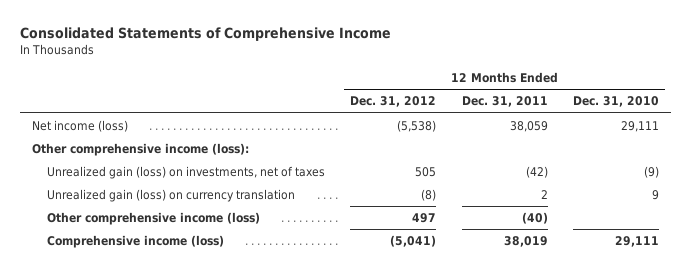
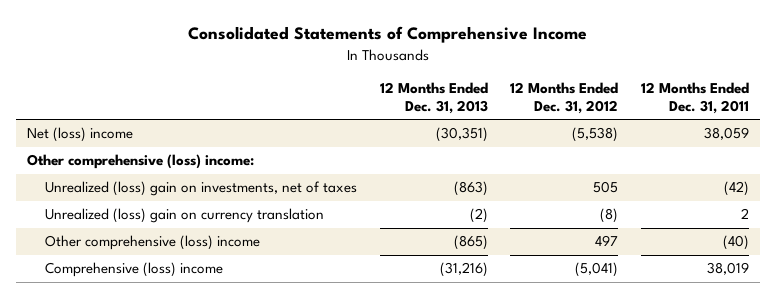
[572,96,659,108] Dec. 31, 2010 -> none
none -> [379,82,488,114] 12 Months Ended Dec. 31, 2013
[32,119,129,132] Net income (loss) -> [26,127,133,143] Net (loss) income
[32,142,250,156] Other comprehensive income (loss): -> [26,154,254,170] Other comprehensive (loss) income:
[47,165,326,179] Unrealized gain (loss) on investments, net of taxes -> [45,181,358,197] Unrealized (loss) gain on investments, net of taxes
[47,188,296,202] Unrealized gain (loss) on currency translation -> [45,208,325,224] Unrealized (loss) gain on currency translation
[47,211,261,225] Other comprehensive income (loss) -> [45,235,261,251] Other comprehensive (loss) income
[47,234,225,248] Comprehensive income (loss) -> [45,262,224,278] Comprehensive (loss) income

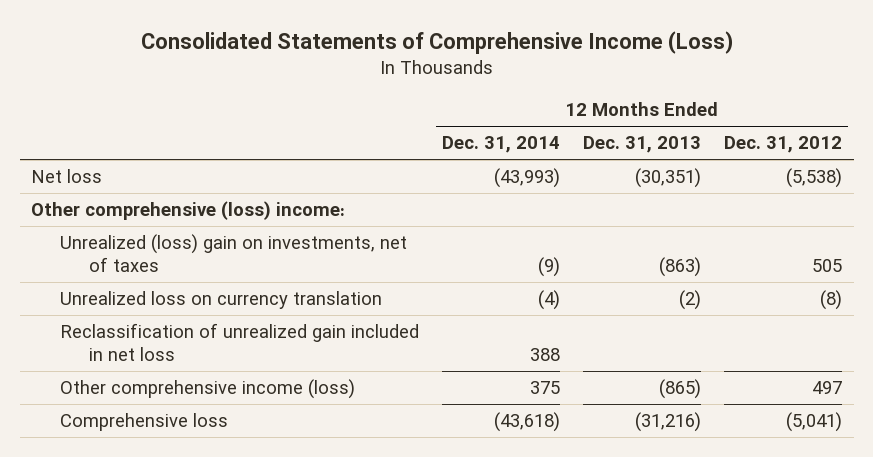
[187,26,587,44] Consolidated Statements of Comprehensive Income -> [140,30,733,54] Consolidated Statements of Comprehensive Income (Loss)
[640,82,749,114] 12 Months Ended Dec. 31, 2011 -> none
none -> [442,136,561,154] Dec. 31, 2014
[26,127,133,143] Net (loss) income -> [31,169,103,184] Net loss
[45,208,325,224] Unrealized (loss) gain on currency translation -> [60,291,383,310] Unrealized loss on currency translation
none -> [60,323,420,362] Reclassification of unrealized gain included in net loss
[45,235,261,251] Other comprehensive (loss) income -> [60,379,356,400] Other comprehensive income (loss)
[45,262,224,278] Comprehensive (loss) income -> [60,413,229,432] Comprehensive loss

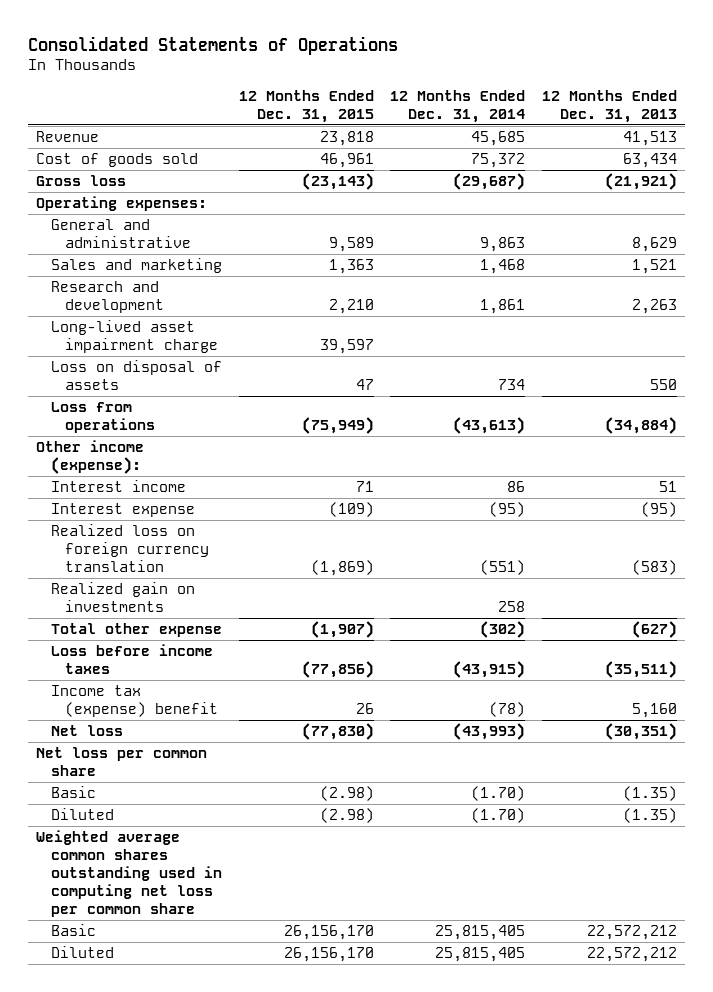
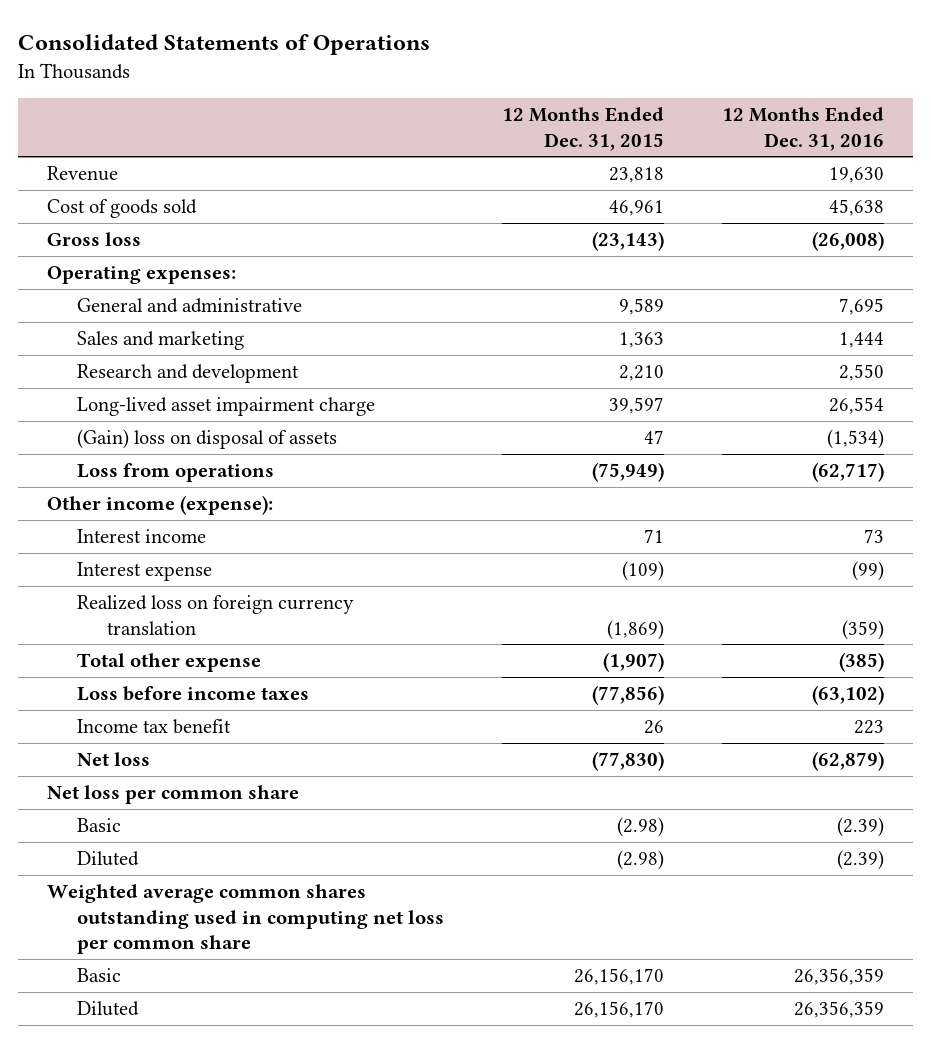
[390,90,526,124] 12 Months Ended Dec. 31, 2014 -> none
[541,90,677,124] 12 Months Ended Dec. 31, 2013 -> none
none -> [721,107,884,151] 12 Months Ended Dec. 31, 2016
[50,360,222,391] Loss on disposal of assets -> [76,428,337,449] (Gain) loss on disposal of assets
[50,582,195,613] Realized gain on investments -> none
[50,685,219,718] Income tax (expense) benefit -> [76,718,231,734] Income tax benefit

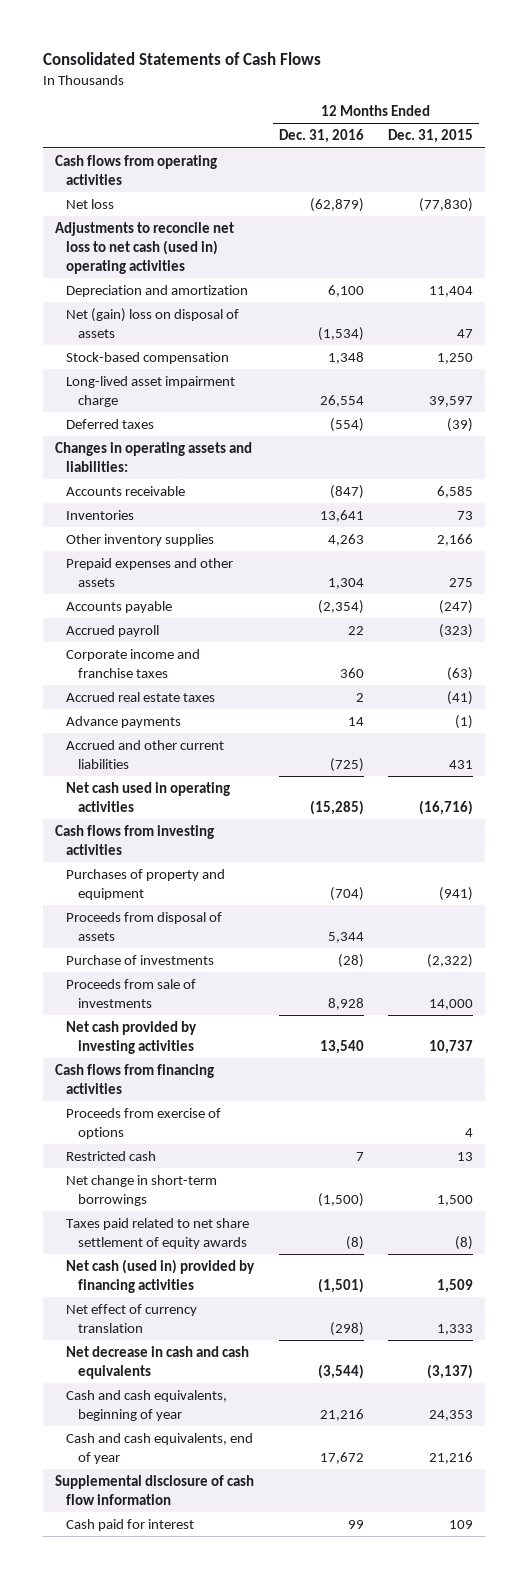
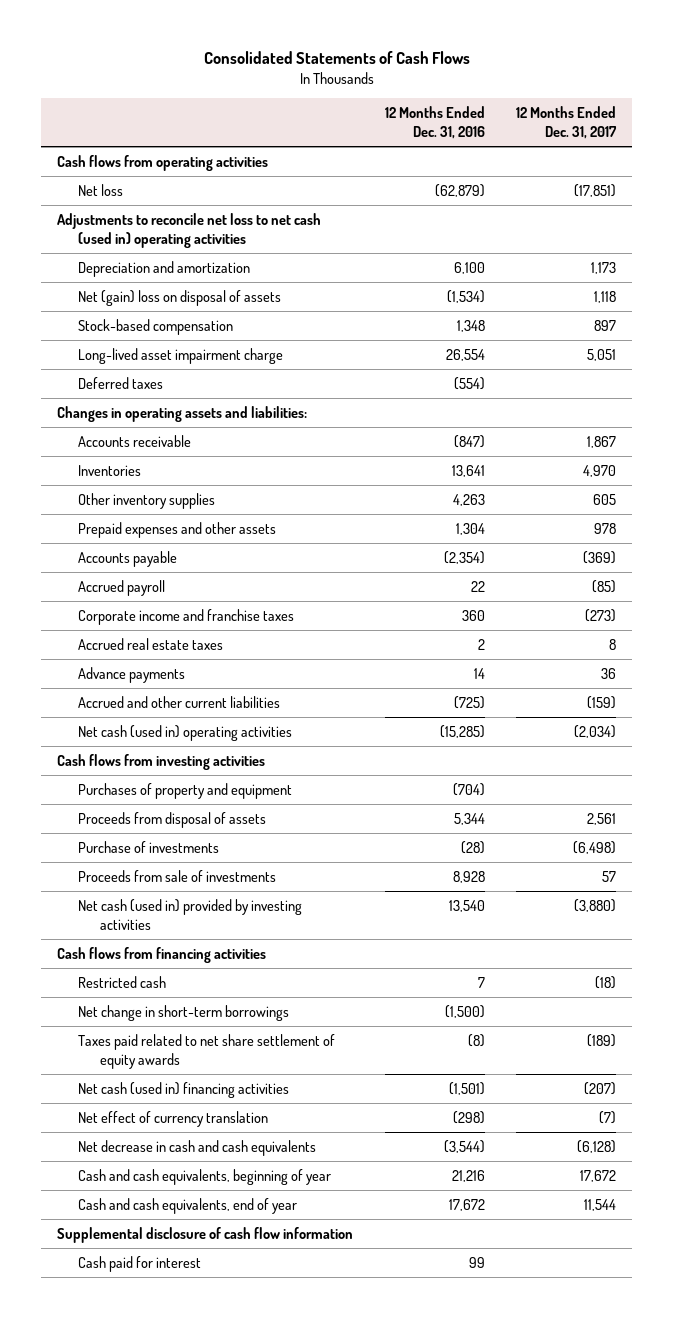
[388,129,474,144] Dec. 31, 2015 -> none
none -> [516,106,618,139] 12 Months Ended Dec. 31, 2017
[66,781,231,812] Net cash used in operating activities -> [78,725,293,742] Net cash (used in) operating activities
[66,1020,198,1054] Net cash provided by investing activities -> [78,899,303,930] Net cash (used in) provided by investing activities
[66,1107,222,1139] Proceeds from exercise of options -> none
[66,1258,256,1293] Net cash (used in) provided by financing activities -> [78,1082,290,1099] Net cash (used in) financing activities

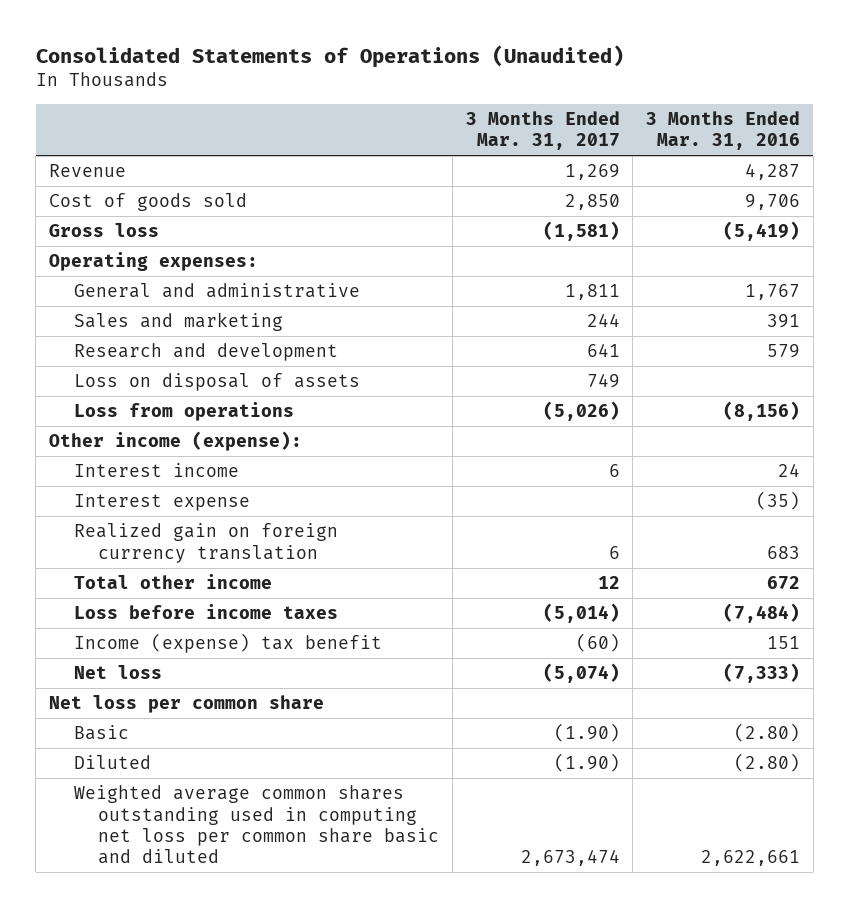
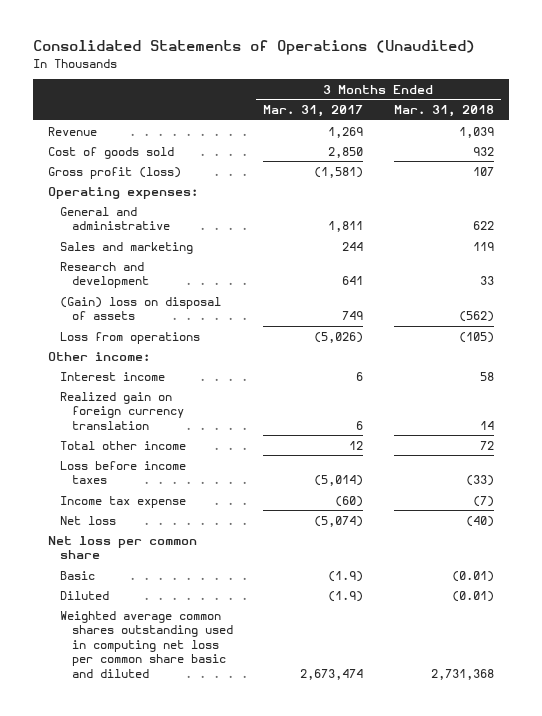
[646,111,801,151] 3 Months Ended Mar. 31, 2016 -> none
none -> [393,105,494,118] Mar. 31, 2018
[49,223,160,238] Gross loss -> [48,166,182,179] Gross profit (loss)
[73,373,360,392] Loss on disposal of assets -> [59,296,221,321] (Gain) loss on disposal of assets
[49,431,303,452] Other income (expense): -> [48,351,151,361] Other income:
[73,494,250,512] Interest expense -> none
[73,633,382,654] Income (expense) tax benefit -> [59,495,186,508] Income tax expense
[553,723,620,743] (1.90) -> [328,570,364,582] (1.9)
[553,753,620,773] (1.90) -> [328,590,364,602] (1.9)

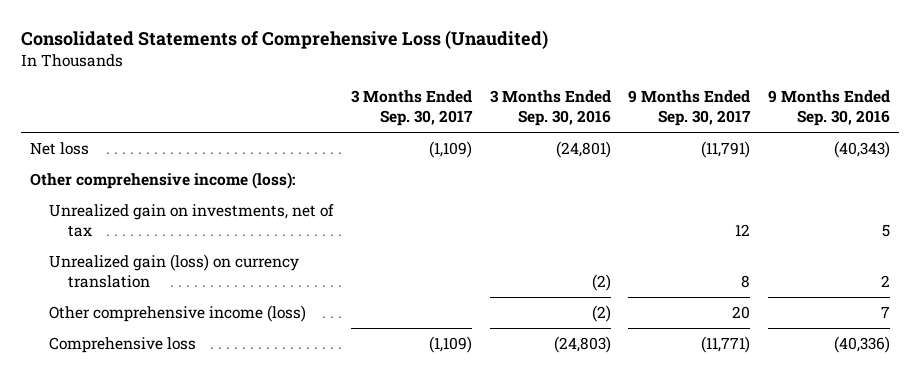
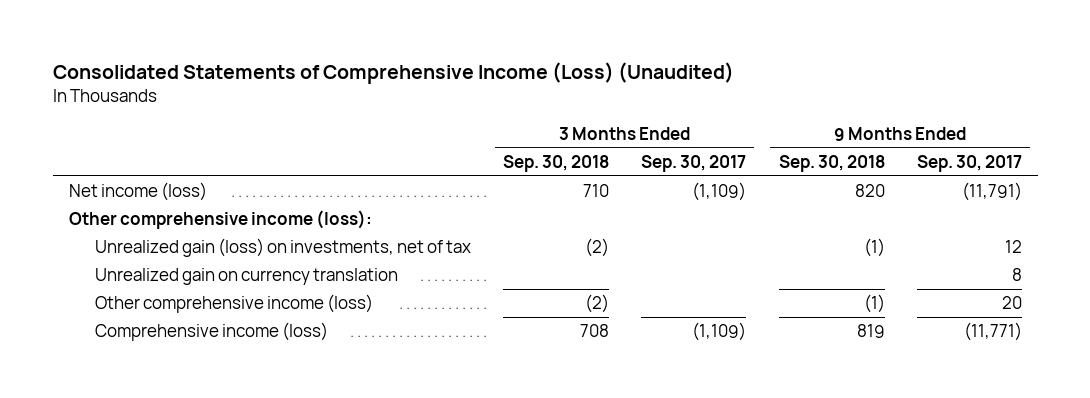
[20,29,548,49] Consolidated Statements of Comprehensive Loss (Unaudited) -> [52,62,734,85] Consolidated Statements of Comprehensive Income (Loss) (Unaudited)
[489,90,611,127] 3 Months Ended Sep. 30, 2016 -> none
[768,90,891,127] 9 Months Ended Sep. 30, 2016 -> none
none -> [503,155,610,173] Sep. 30, 2018
none -> [778,155,885,173] Sep. 30, 2018
[29,142,89,156] Net loss -> [68,182,207,202] Net income (loss)
[48,204,334,238] Unrealized gain on investments, net of tax -> [94,238,471,258] Unrealized gain (loss) on investments, net of tax
[48,254,299,289] Unrealized gain (loss) on currency translation -> [94,268,398,286] Unrealized gain on currency translation
[48,337,196,354] Comprehensive loss -> [94,322,328,342] Comprehensive income (loss)

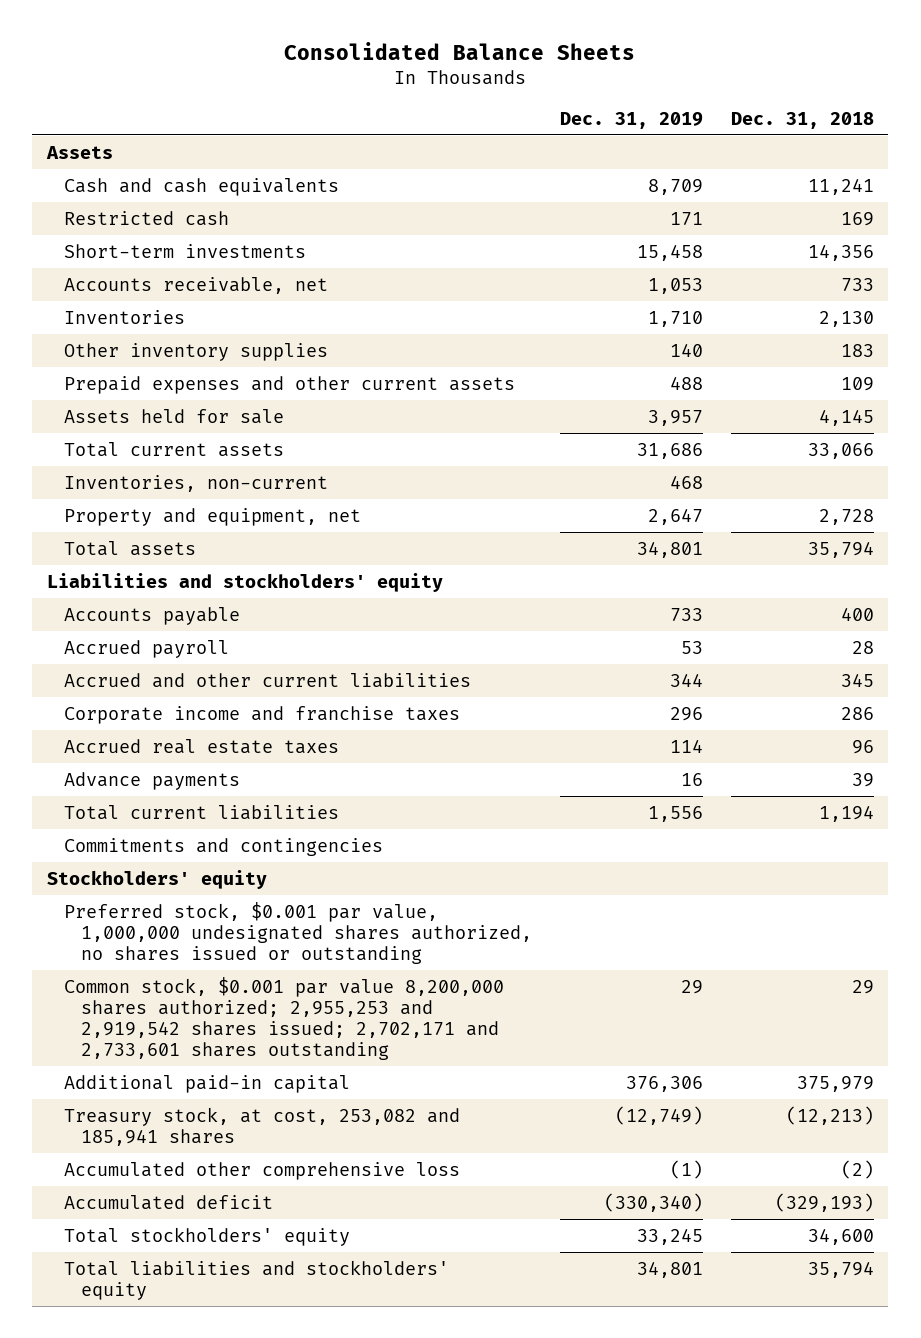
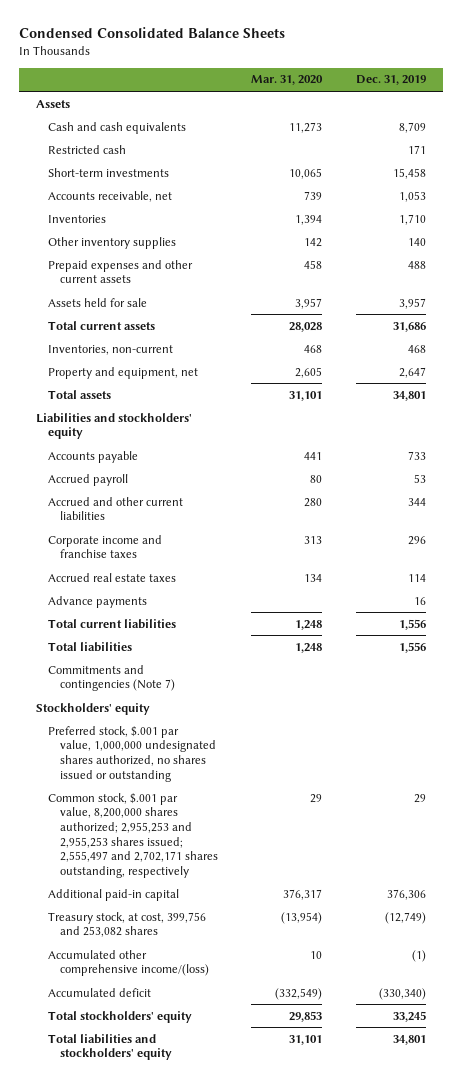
[284,42,636,61] Consolidated Balance Sheets -> [19,27,286,39] Condensed Consolidated Balance Sheets
[731,111,875,129] Dec. 31, 2018 -> none
none -> [251,75,324,86] Mar. 31, 2020
none -> [47,641,132,652] Total liabilities
[63,837,383,856] Commitments and contingencies -> [47,664,175,692] Commitments and contingencies (Note 7)
[63,901,533,964] Preferred stock, $0.001 par value, 1,000,000 undesignated shares authorized, no shares issued or outstanding -> [47,725,216,782] Preferred stock, $.001 par value, 1,000,000 undesignated shares authorized, no shares issued or outstanding
[63,976,504,1060] Common stock, $0.001 par value 8,200,000 shares authorized; 2,955,253 and 2,919,542 shares issued; 2,702,171 and 2,733,601 shares outstanding -> [47,792,218,878] Common stock, $.001 par value, 8,200,000 shares authorized; 2,955,253 and 2,955,253 shares issued; 2,555,497 and 2,702,171 shares outstanding, respectively
[63,1106,460,1146] Treasury stock, at cost, 253,082 and 185,941 shares -> [47,911,206,938] Treasury stock, at cost, 399,756 and 253,082 shares
[63,1161,460,1180] Accumulated other comprehensive loss -> [47,949,209,977] Accumulated other comprehensive income/(loss)

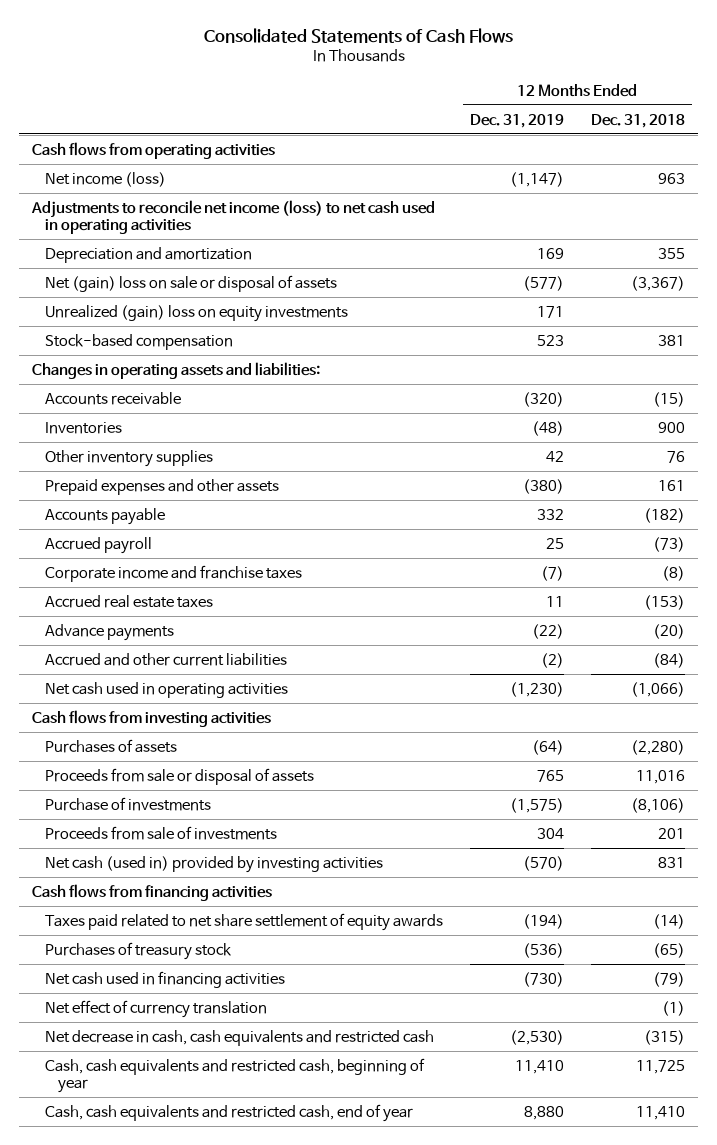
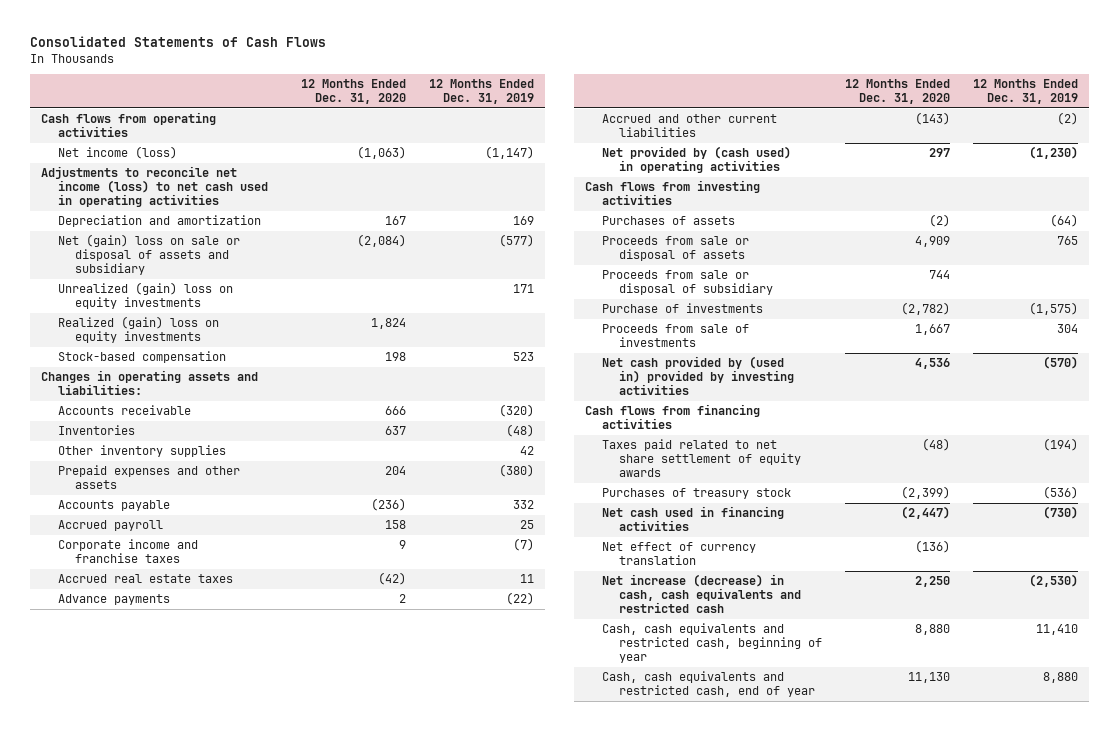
[590,113,685,128] Dec. 31, 2018 -> none
none -> [300,78,406,105] 12 Months Ended Dec. 31, 2020
[45,274,338,292] Net (gain) loss on sale or disposal of assets -> [57,233,240,276] Net (gain) loss on sale or disposal of assets and subsidiary
none -> [57,315,219,344] Realized (gain) loss on equity investments
[45,681,289,698] Net cash used in operating activities -> [602,145,792,174] Net provided by (cash used) in operating activities
none -> [602,269,774,296] Proceeds from sale or disposal of subsidiary
[45,855,384,873] Net cash (used in) provided by investing activities -> [602,355,795,396] Net cash provided by (used in) provided by investing activities
[45,1029,435,1046] Net decrease in cash, cash equivalents and restricted cash -> [602,573,802,614] Net increase (decrease) in cash, cash equivalents and restricted cash

